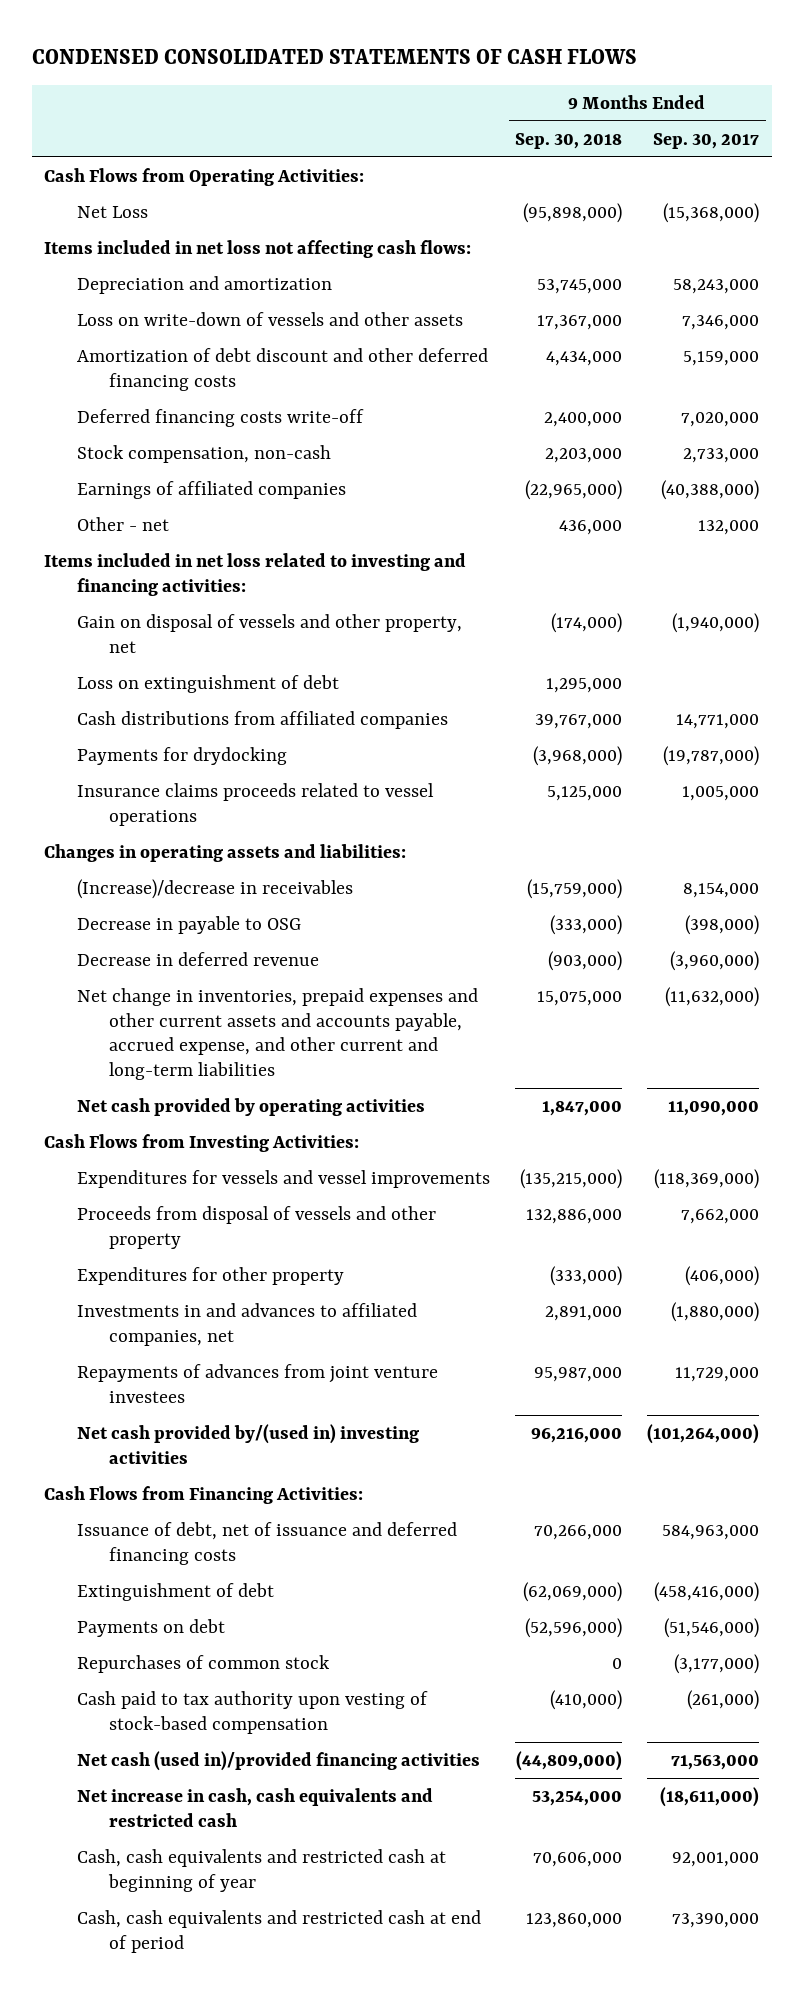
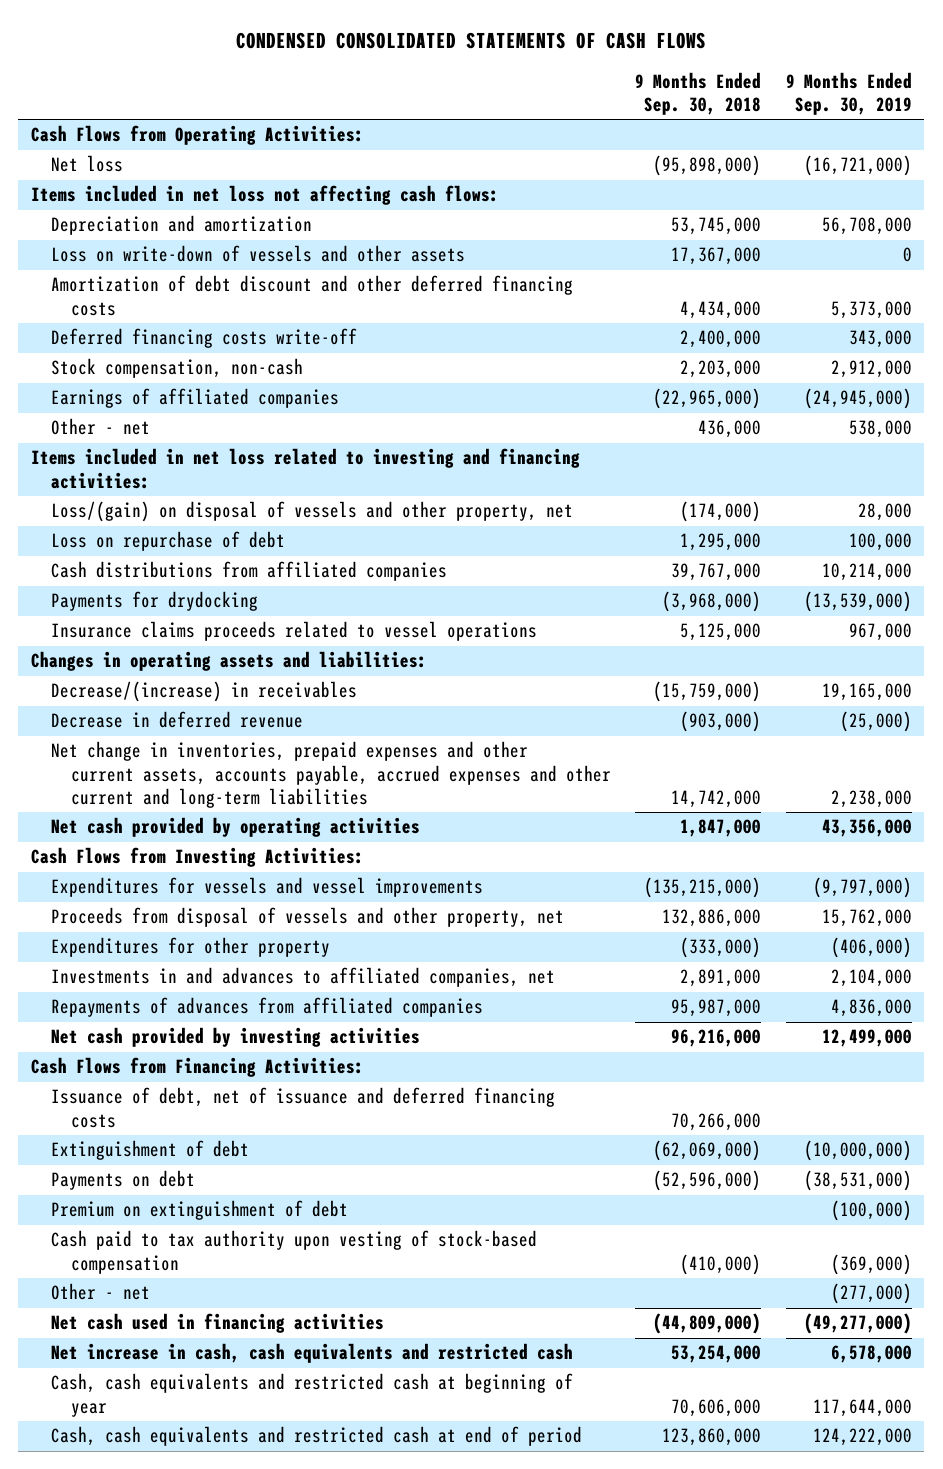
[653,132,760,149] Sep. 30, 2017 -> none
none -> [785,72,912,116] 9 Months Ended Sep. 30, 2019
[76,205,148,218] Net Loss -> [50,155,123,173] Net loss
[76,613,462,653] Gain on disposal of vessels and other property, net -> [50,501,573,523] Loss/(gain) on disposal of vessels and other property, net
[76,674,339,693] Loss on extinguishment of debt -> [50,531,285,552] Loss on repurchase of debt
[76,915,301,934] Decrease in payable to OSG -> none
[76,878,353,899] (Increase)/decrease in receivables -> [50,681,357,703] Decrease/(increase) in receivables
[76,987,478,1081] Net change in inventories, prepaid expenses and other current assets and accounts payable, accrued expense, and other current and long-term liabilities -> [50,741,611,808] Net change in inventories, prepaid expenses and other current assets, accounts payable, accrued expenses and other current and long-term liabilities
[536,990,622,1006] 15,075,000 -> [671,789,762,808] 14,742,000
[76,1205,436,1249] Proceeds from disposal of vessels and other property -> [50,907,564,928] Proceeds from disposal of vessels and other property, net
[76,1363,438,1403] Repayments of advances from joint venture investees -> [50,997,483,1018] Repayments of advances from affiliated companies
[76,1423,419,1464] Net cash provided by/(used in) investing activities -> [50,1027,420,1048] Net cash provided by investing activities
[76,1654,330,1673] Repurchases of common stock -> none
none -> [50,1200,348,1221] Premium on extinguishment of debt
none -> [50,1283,150,1301] Other - net
[76,1750,480,1771] Net cash (used in)/provided financing activities -> [50,1313,384,1334] Net cash used in financing activities

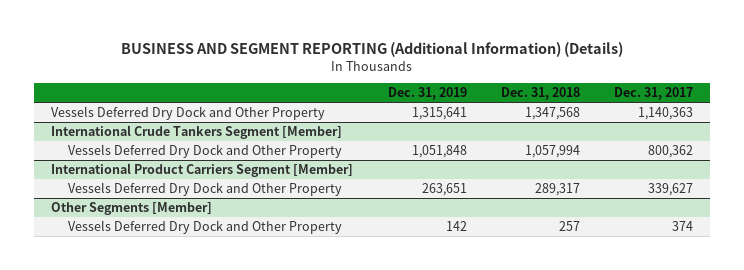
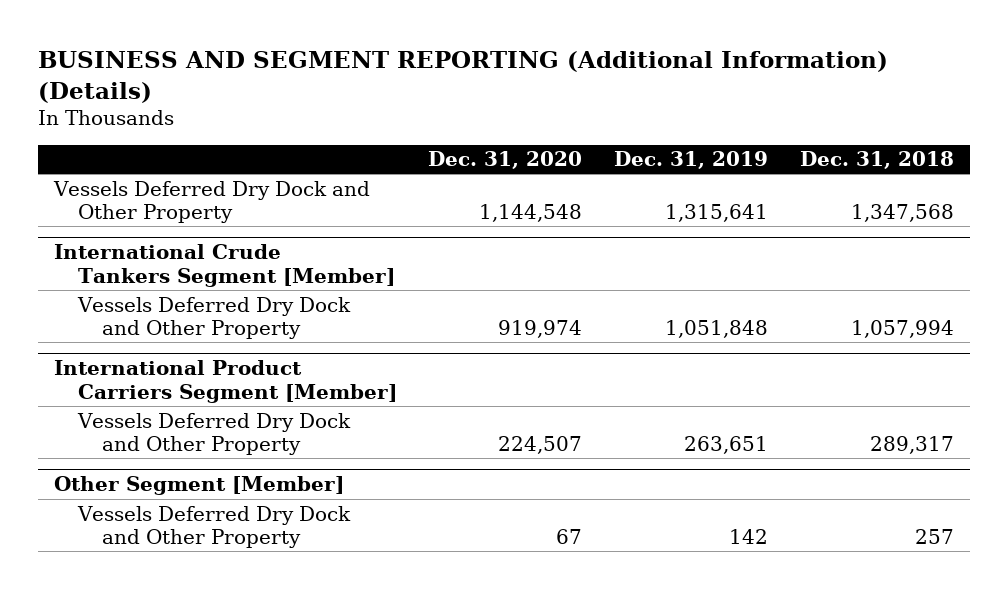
[613,87,693,101] Dec. 31, 2017 -> none
none -> [428,151,583,170] Dec. 31, 2020
[51,202,213,216] Other Segments [Member] -> [53,476,344,496] Other Segment [Member]

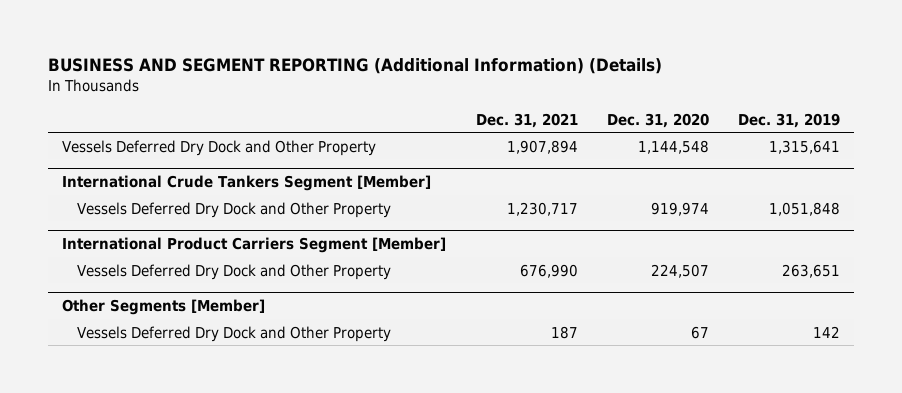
[799,151,954,170] Dec. 31, 2018 -> none
none -> [475,112,578,128] Dec. 31, 2021
[53,476,344,496] Other Segment [Member] -> [62,298,266,315] Other Segments [Member]

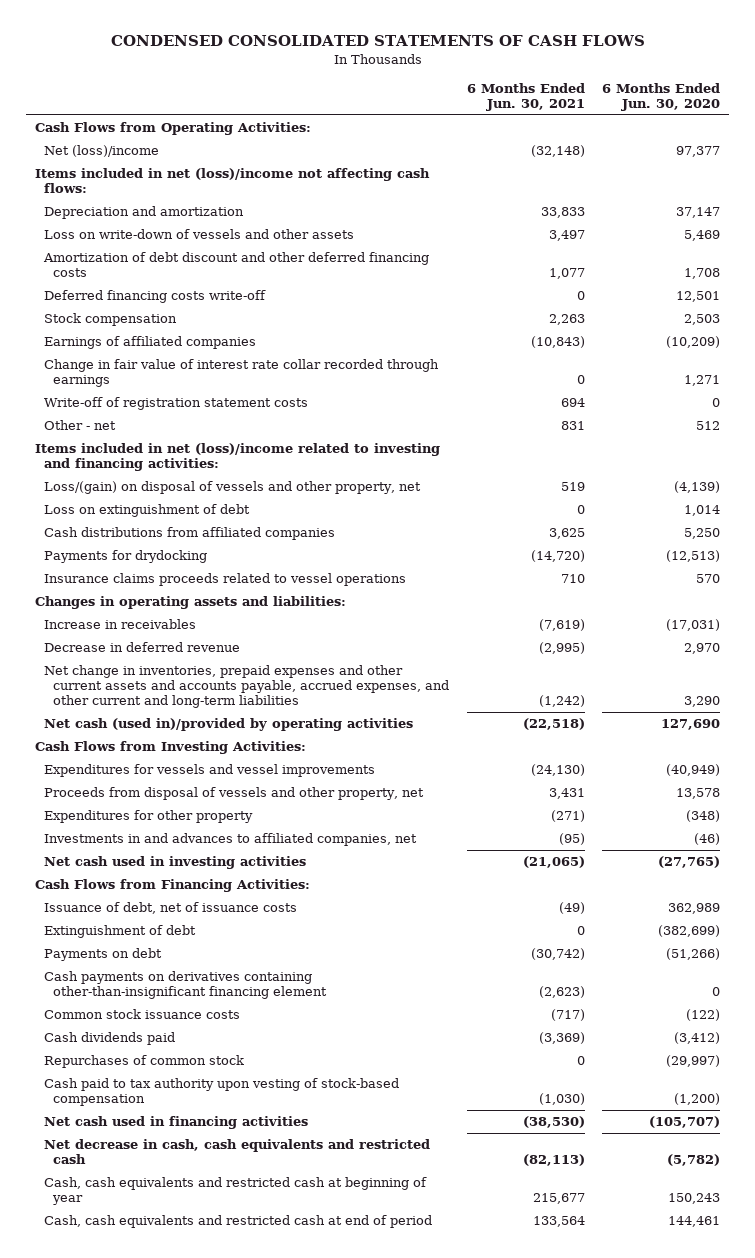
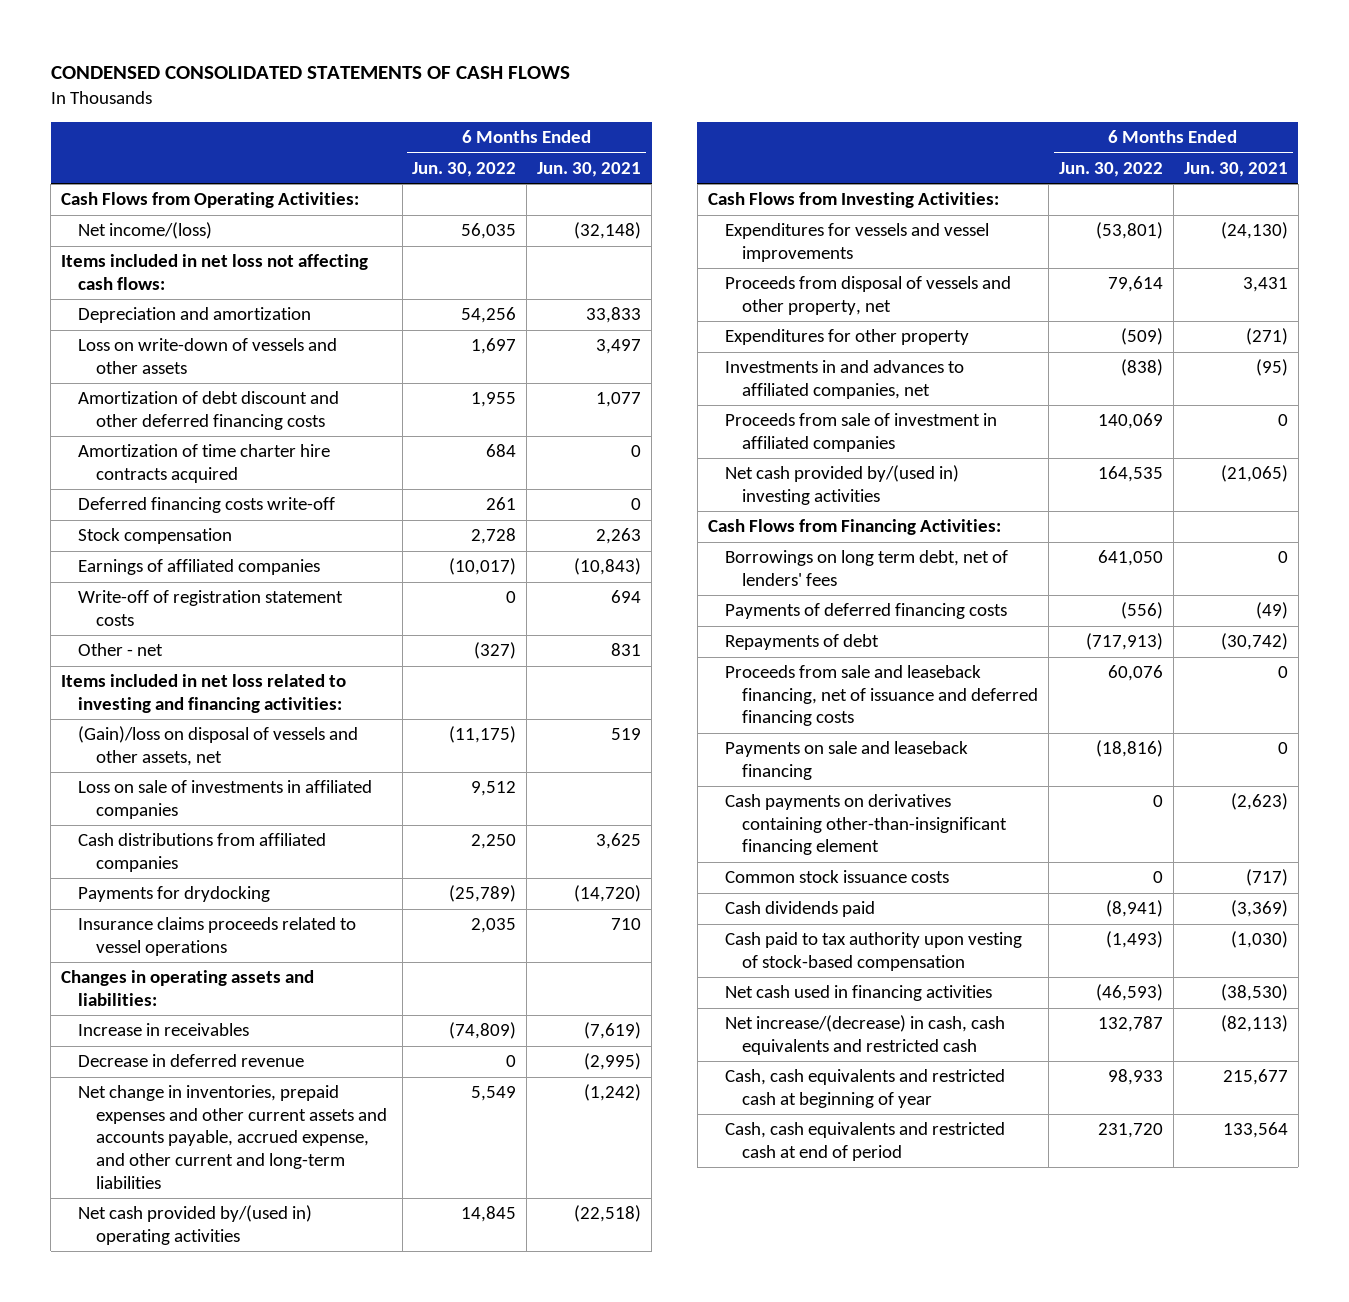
[602,82,721,111] 6 Months Ended Jun. 30, 2020 -> none
none -> [412,161,517,177] Jun. 30, 2022
[44,145,160,158] Net (loss)/income -> [78,222,213,240] Net income/(loss)
[35,168,431,194] Items included in net (loss)/income not affecting cash flows: -> [61,254,369,290] Items included in net loss not affecting cash flows:
none -> [78,444,331,483] Amortization of time charter hire contracts acquired
[44,359,440,388] Change in fair value of interest rate collar recorded through earnings -> none
[44,504,251,518] Loss on extinguishment of debt -> none
[35,443,441,472] Items included in net (loss)/income related to investing and financing activities: -> [61,674,347,713] Items included in net loss related to investing and financing activities:
[44,481,422,495] Loss/(gain) on disposal of vessels and other property, net -> [78,726,359,766] (Gain)/loss on disposal of vessels and other assets, net
none -> [78,780,373,819] Loss on sale of investments in affiliated companies
[44,665,450,709] Net change in inventories, prepaid expenses and other current assets and accounts payable, accrued expenses, and other current and long-term liabilities -> [78,1085,387,1189] Net change in inventories, prepaid expenses and other current assets and accounts payable, accrued expense, and other current and long-term liabilities
[44,718,414,732] Net cash (used in)/provided by operating activities -> [78,1205,313,1245] Net cash provided by/(used in) operating activities
none -> [724,413,997,452] Proceeds from sale of investment in affiliated companies
[44,856,307,870] Net cash used in investing activities -> [724,465,959,505] Net cash provided by/(used in) investing activities
[44,902,298,915] Issuance of debt, net of issuance costs -> none
[44,925,197,939] Extinguishment of debt -> none
none -> [724,550,1008,586] Borrowings on long term debt, net of lenders' fees
none -> [724,603,1007,620] Payments of deferred financing costs
[44,948,163,962] Payments on debt -> [724,634,879,651] Repayments of debt
none -> [724,665,1039,727] Proceeds from sale and leaseback financing, net of issuance and deferred financing costs
none -> [724,741,968,780] Payments on sale and leaseback financing
[44,1055,245,1069] Repurchases of common stock -> none
[44,1139,431,1165] Net decrease in cash, cash equivalents and restricted cash -> [724,1015,1005,1055] Net increase/(decrease) in cash, cash equivalents and restricted cash

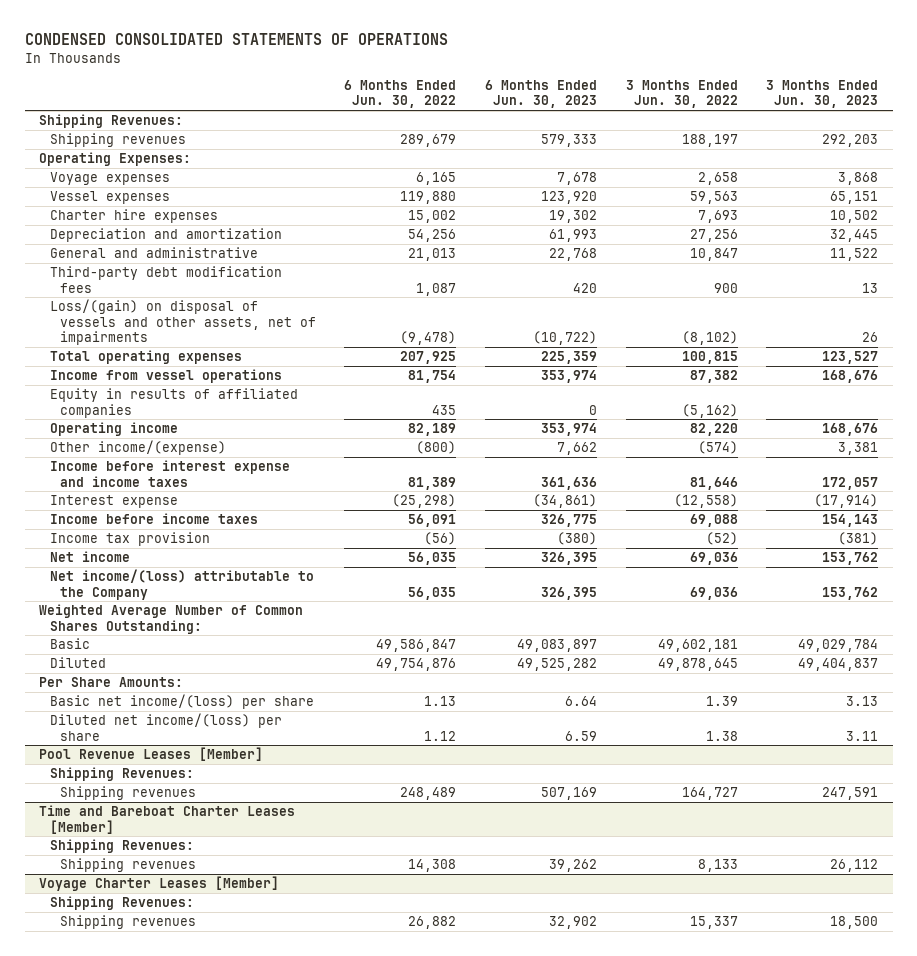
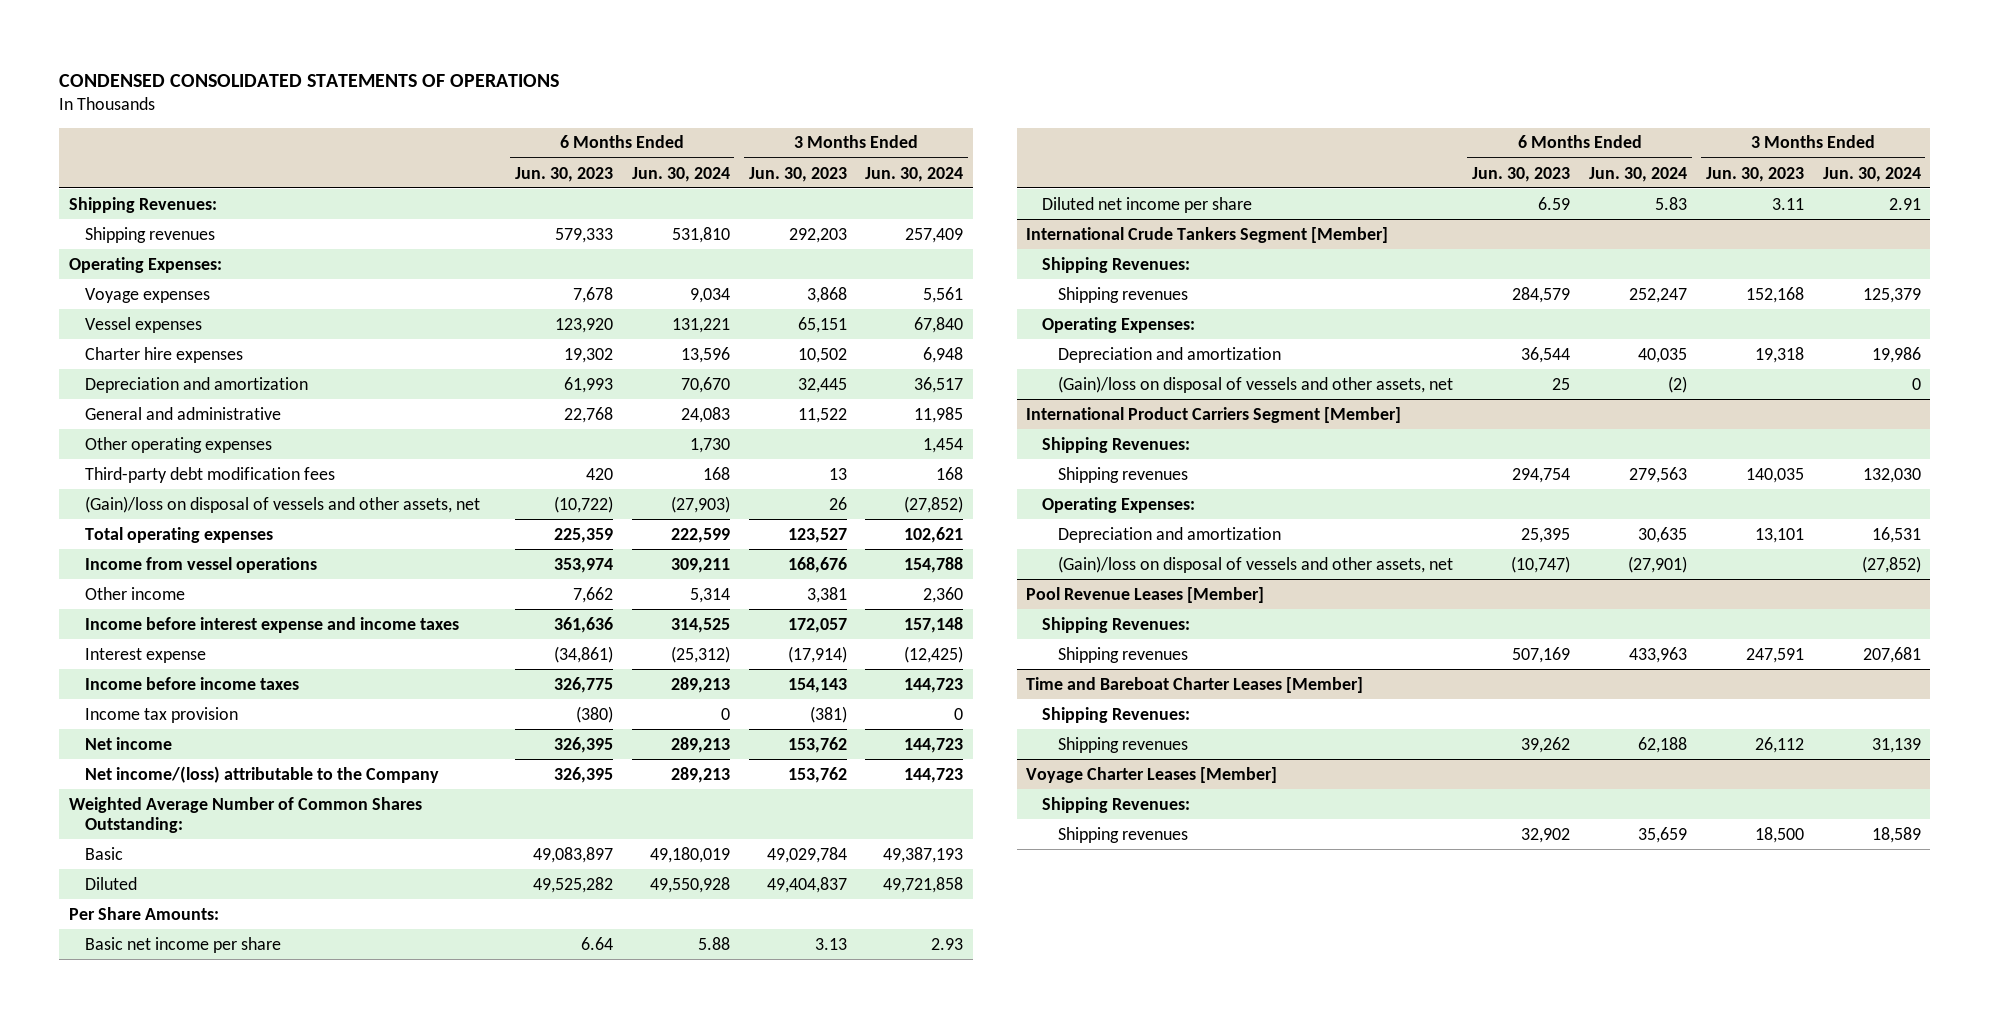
[344,79,457,109] 6 Months Ended Jun. 30, 2022 -> none
[625,79,738,109] 3 Months Ended Jun. 30, 2022 -> none
none -> [631,166,730,182] Jun. 30, 2024
none -> [865,166,964,182] Jun. 30, 2024
none -> [84,436,272,453] Other operating expenses
[49,299,316,345] Loss/(gain) on disposal of vessels and other assets, net of impairments -> [84,495,480,513] (Gain)/loss on disposal of vessels and other assets, net
[49,388,298,418] Equity in results of affiliated companies -> none
[49,422,178,437] Operating income -> none
[49,440,226,456] Other income/(expense) -> [84,586,185,600] Other income
[49,694,314,710] Basic net income/(loss) per share -> [84,936,281,953] Basic net income per share
[49,713,282,741] Diluted net income/(loss) per share -> [1042,196,1253,213] Diluted net income per share
none -> [1026,226,1389,243] International Crude Tankers Segment [Member]
none -> [1042,256,1191,273] Shipping Revenues:
none -> [1058,286,1189,303] Shipping revenues
none -> [1042,316,1196,333] Operating Expenses:
none -> [1058,346,1282,363] Depreciation and amortization
none -> [1058,375,1454,393] (Gain)/loss on disposal of vessels and other assets, net
none -> [1026,406,1402,423] International Product Carriers Segment [Member]
none -> [1042,436,1191,453] Shipping Revenues:
none -> [1058,466,1189,483] Shipping revenues
none -> [1042,496,1196,513] Operating Expenses:
none -> [1058,526,1282,543] Depreciation and amortization
none -> [1058,555,1454,573] (Gain)/loss on disposal of vessels and other assets, net

